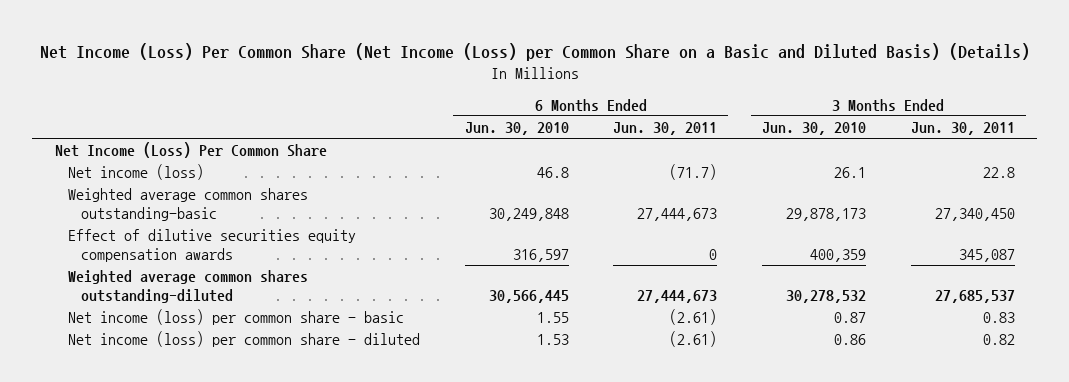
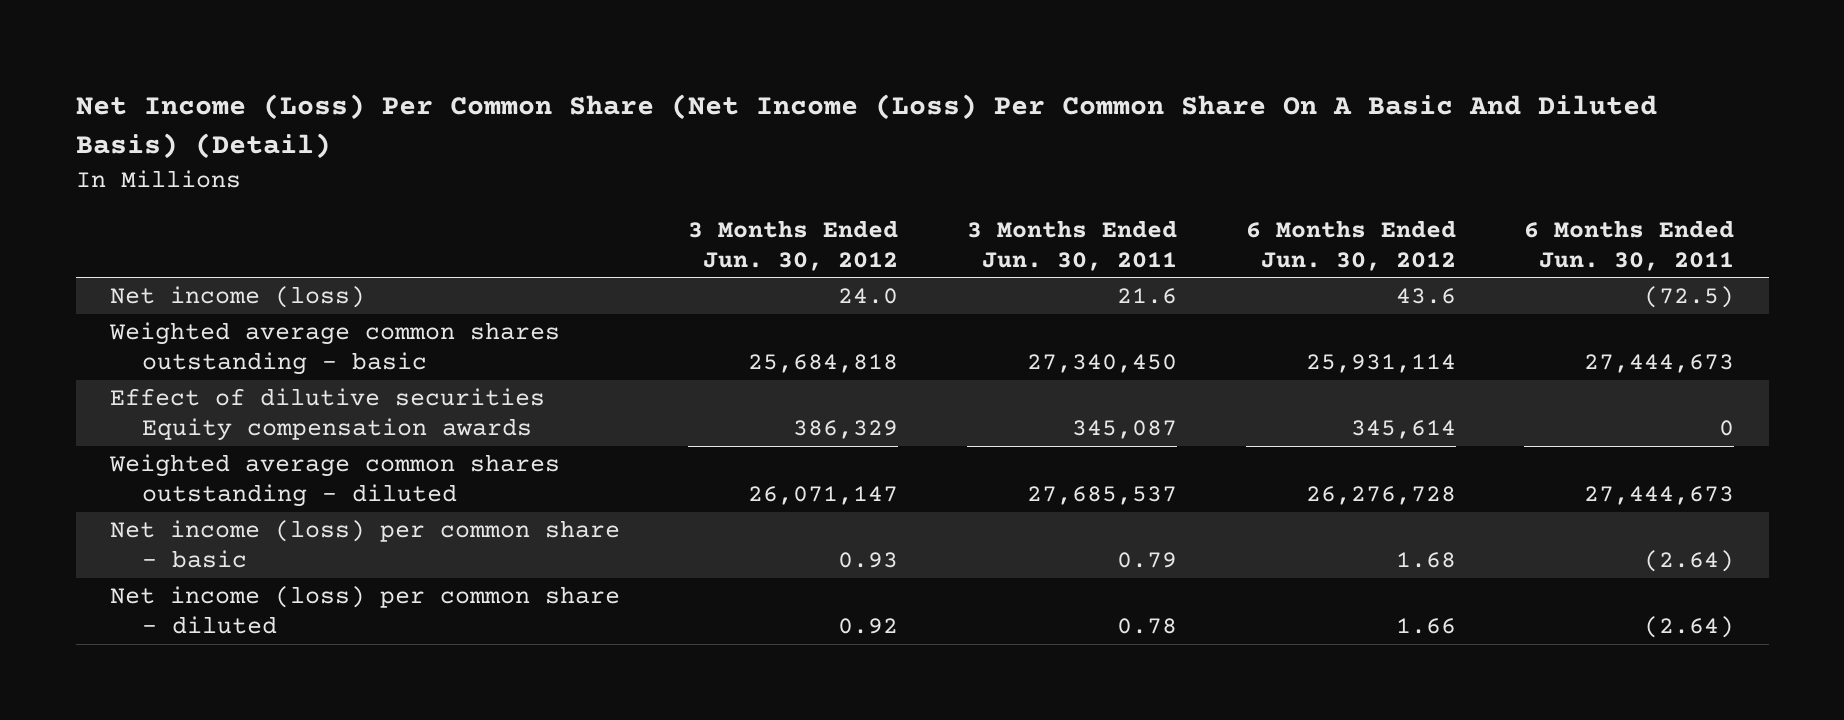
[39,42,1030,61] Net Income (Loss) Per Common Share (Net Income (Loss) per Common Share on a Basic and Diluted Basis) (Details) -> [75,94,1657,159] Net Income (Loss) Per Common Share (Net Income (Loss) Per Common Share On A Basic And Diluted Basis) (Detail)
[464,122,569,136] Jun. 30, 2010 -> none
[761,122,866,136] Jun. 30, 2010 -> none
none -> [688,219,899,271] 3 Months Ended Jun. 30, 2012
none -> [1245,219,1456,271] 6 Months Ended Jun. 30, 2012
[54,142,327,159] Net Income (Loss) Per Common Share -> none
[669,164,718,181] (71.7) -> [1644,286,1735,309] (72.5)
[982,167,1015,179] 22.8 -> [1117,288,1178,305] 21.6
[67,188,308,221] Weighted average common shares outstanding-basic -> [108,322,560,376] Weighted average common shares outstanding - basic
[67,229,356,262] Effect of dilutive securities equity compensation awards -> [109,388,545,442] Effect of dilutive securities Equity compensation awards
[67,270,308,303] Weighted average common shares outstanding-diluted -> [108,454,560,508] Weighted average common shares outstanding - diluted
[669,309,718,326] (2.61) -> [1644,550,1735,573] (2.64)
[982,312,1015,324] 0.83 -> [1117,552,1178,569] 0.79
[669,331,718,348] (2.61) -> [1644,616,1735,639] (2.64)
[982,334,1015,346] 0.82 -> [1117,618,1178,635] 0.78

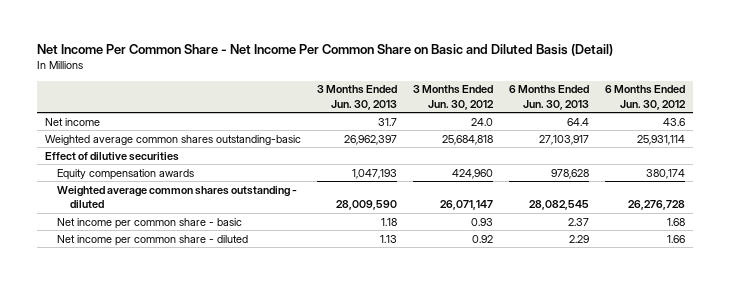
[75,94,1657,159] Net Income (Loss) Per Common Share (Net Income (Loss) Per Common Share On A Basic And Diluted Basis) (Detail) -> [37,44,614,57] Net Income Per Common Share - Net Income Per Common Share on Basic and Diluted Basis (Detail)
[967,219,1178,271] 3 Months Ended Jun. 30, 2011 -> none
[1524,219,1735,271] 6 Months Ended Jun. 30, 2011 -> none
none -> [316,85,397,110] 3 Months Ended Jun. 30, 2013
none -> [508,85,589,110] 6 Months Ended Jun. 30, 2013
[109,286,365,309] Net income (loss) -> [45,117,101,126] Net income
[108,322,560,376] Weighted average common shares outstanding - basic -> [45,134,302,145] Weighted average common shares outstanding-basic
none -> [45,151,180,161] Effect of dilutive securities
[109,388,545,442] Effect of dilutive securities Equity compensation awards -> [57,168,195,180] Equity compensation awards
[793,420,899,440] 386,329 -> [451,168,493,179] 424,960
[1350,420,1456,440] 345,614 -> [645,168,685,179] 380,174
[109,520,620,569] Net income (loss) per common share - basic -> [57,217,243,229] Net income per common share - basic
[109,586,620,635] Net income (loss) per common share - diluted -> [57,234,249,246] Net income per common share - diluted

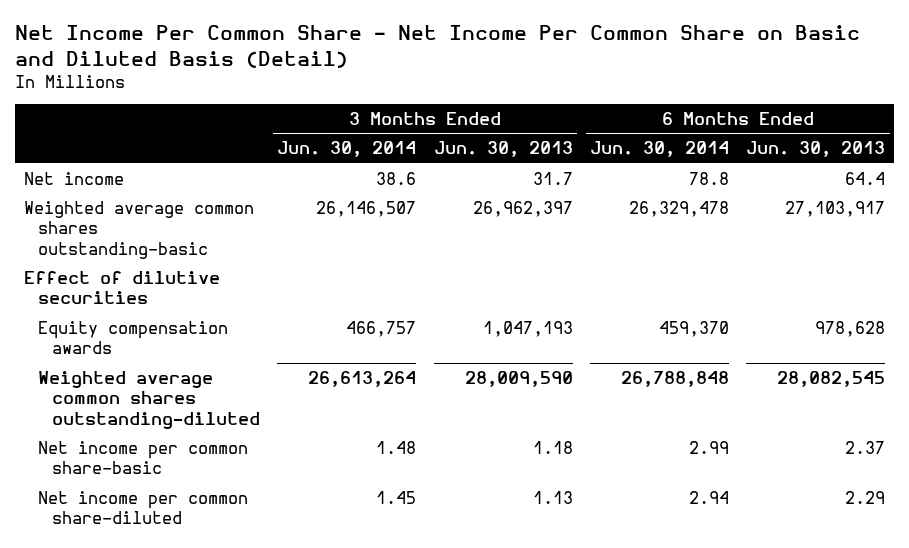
[412,85,494,110] 3 Months Ended Jun. 30, 2012 -> none
[604,85,686,110] 6 Months Ended Jun. 30, 2012 -> none
none -> [277,141,417,158] Jun. 30, 2014
none -> [590,141,730,158] Jun. 30, 2014
[57,185,298,209] Weighted average common shares outstanding - diluted -> [37,370,261,430] Weighted average common shares outstanding-diluted
[57,217,243,229] Net income per common share - basic -> [37,440,248,475] Net income per common share-basic
[57,234,249,246] Net income per common share - diluted -> [37,490,248,525] Net income per common share-diluted

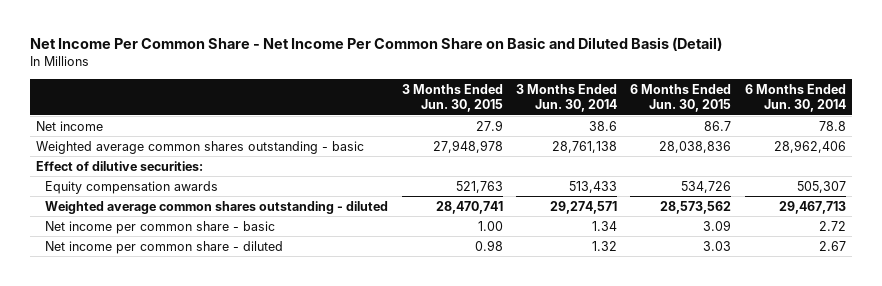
[433,141,573,158] Jun. 30, 2013 -> none
[746,141,886,158] Jun. 30, 2013 -> none
none -> [401,83,503,113] 3 Months Ended Jun. 30, 2015
none -> [630,83,732,113] 6 Months Ended Jun. 30, 2015
[23,200,254,260] Weighted average common shares outstanding-basic -> [36,140,365,154] Weighted average common shares outstanding - basic
[316,200,417,217] 26,146,507 -> [551,140,617,153] 28,761,138
[629,200,730,217] 26,329,478 -> [773,139,846,153] 28,962,406
[23,270,220,305] Effect of dilutive securities -> [36,160,204,171] Effect of dilutive securities:
[346,320,417,337] 466,757 -> [568,180,617,193] 513,433
[659,320,730,337] 459,370 -> [796,180,846,193] 505,307
[37,370,261,430] Weighted average common shares outstanding-diluted -> [45,200,389,214] Weighted average common shares outstanding - diluted
[308,370,417,387] 26,613,264 -> [549,200,617,214] 29,274,571
[621,370,730,387] 26,788,848 -> [778,200,846,214] 29,467,713
[37,440,248,475] Net income per common share-basic -> [45,220,276,234] Net income per common share - basic
[376,440,417,454] 1.48 -> [591,220,617,231] 1.34
[689,440,730,454] 2.99 -> [818,220,846,231] 2.72
[37,490,248,525] Net income per common share-diluted -> [45,240,284,254] Net income per common share - diluted
[376,490,417,504] 1.45 -> [591,240,617,251] 1.32
[689,490,730,504] 2.94 -> [818,240,846,251] 2.67

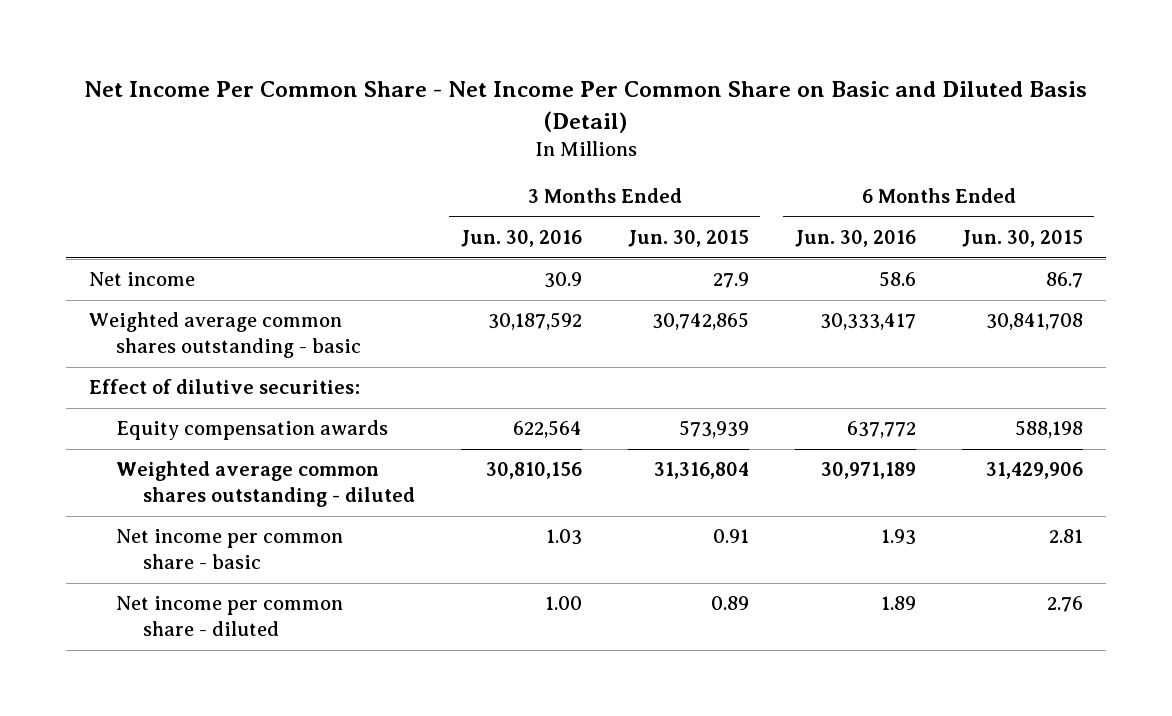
[515,83,617,113] 3 Months Ended Jun. 30, 2014 -> none
[744,83,846,113] 6 Months Ended Jun. 30, 2014 -> none
none -> [460,230,582,248] Jun. 30, 2016
none -> [794,230,916,248] Jun. 30, 2016
[432,139,503,153] 27,948,978 -> [651,312,749,331] 30,742,865
[659,140,732,153] 28,038,836 -> [985,313,1083,331] 30,841,708
[455,180,503,193] 521,763 -> [678,420,749,439] 573,939
[681,180,732,193] 534,726 -> [1014,420,1083,439] 588,198
[435,200,503,214] 28,470,741 -> [653,462,749,480] 31,316,804
[660,200,732,214] 28,573,562 -> [985,462,1083,480] 31,429,906
[477,220,503,231] 1.00 -> [712,529,749,544] 0.91
[703,219,732,231] 3.09 -> [1048,529,1083,544] 2.81
[474,239,503,251] 0.98 -> [710,596,749,611] 0.89
[703,240,732,251] 3.03 -> [1046,596,1083,613] 2.76

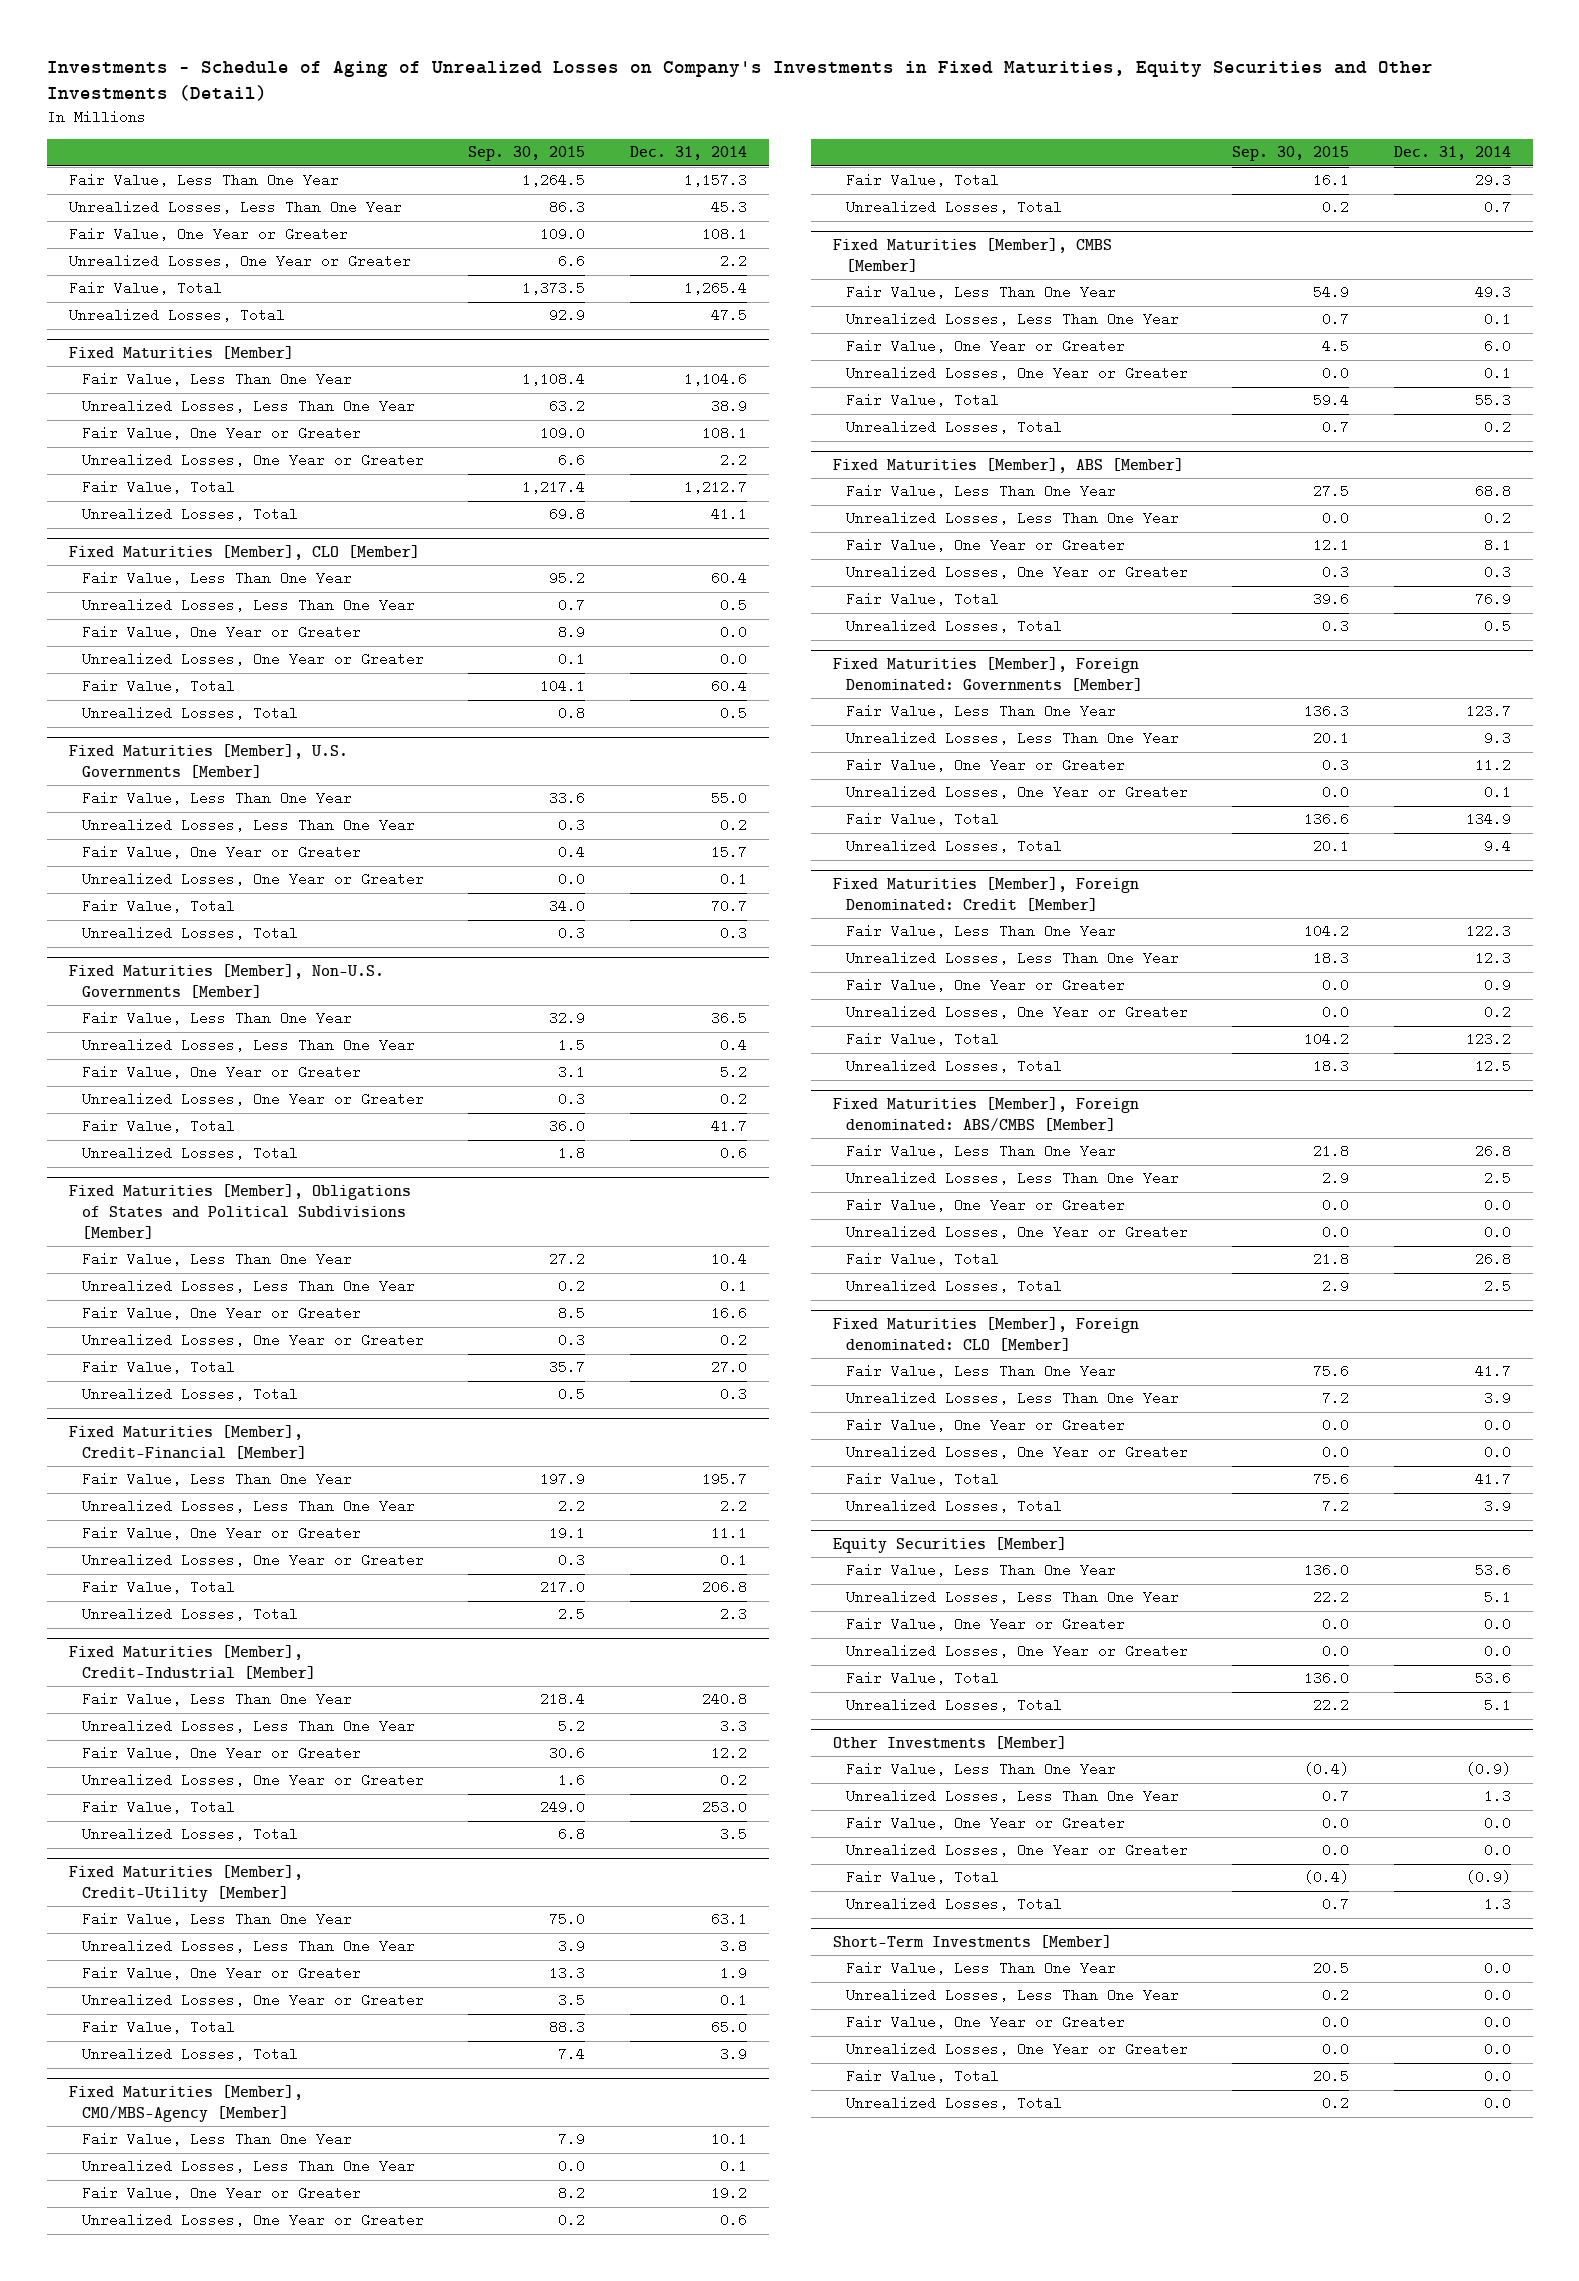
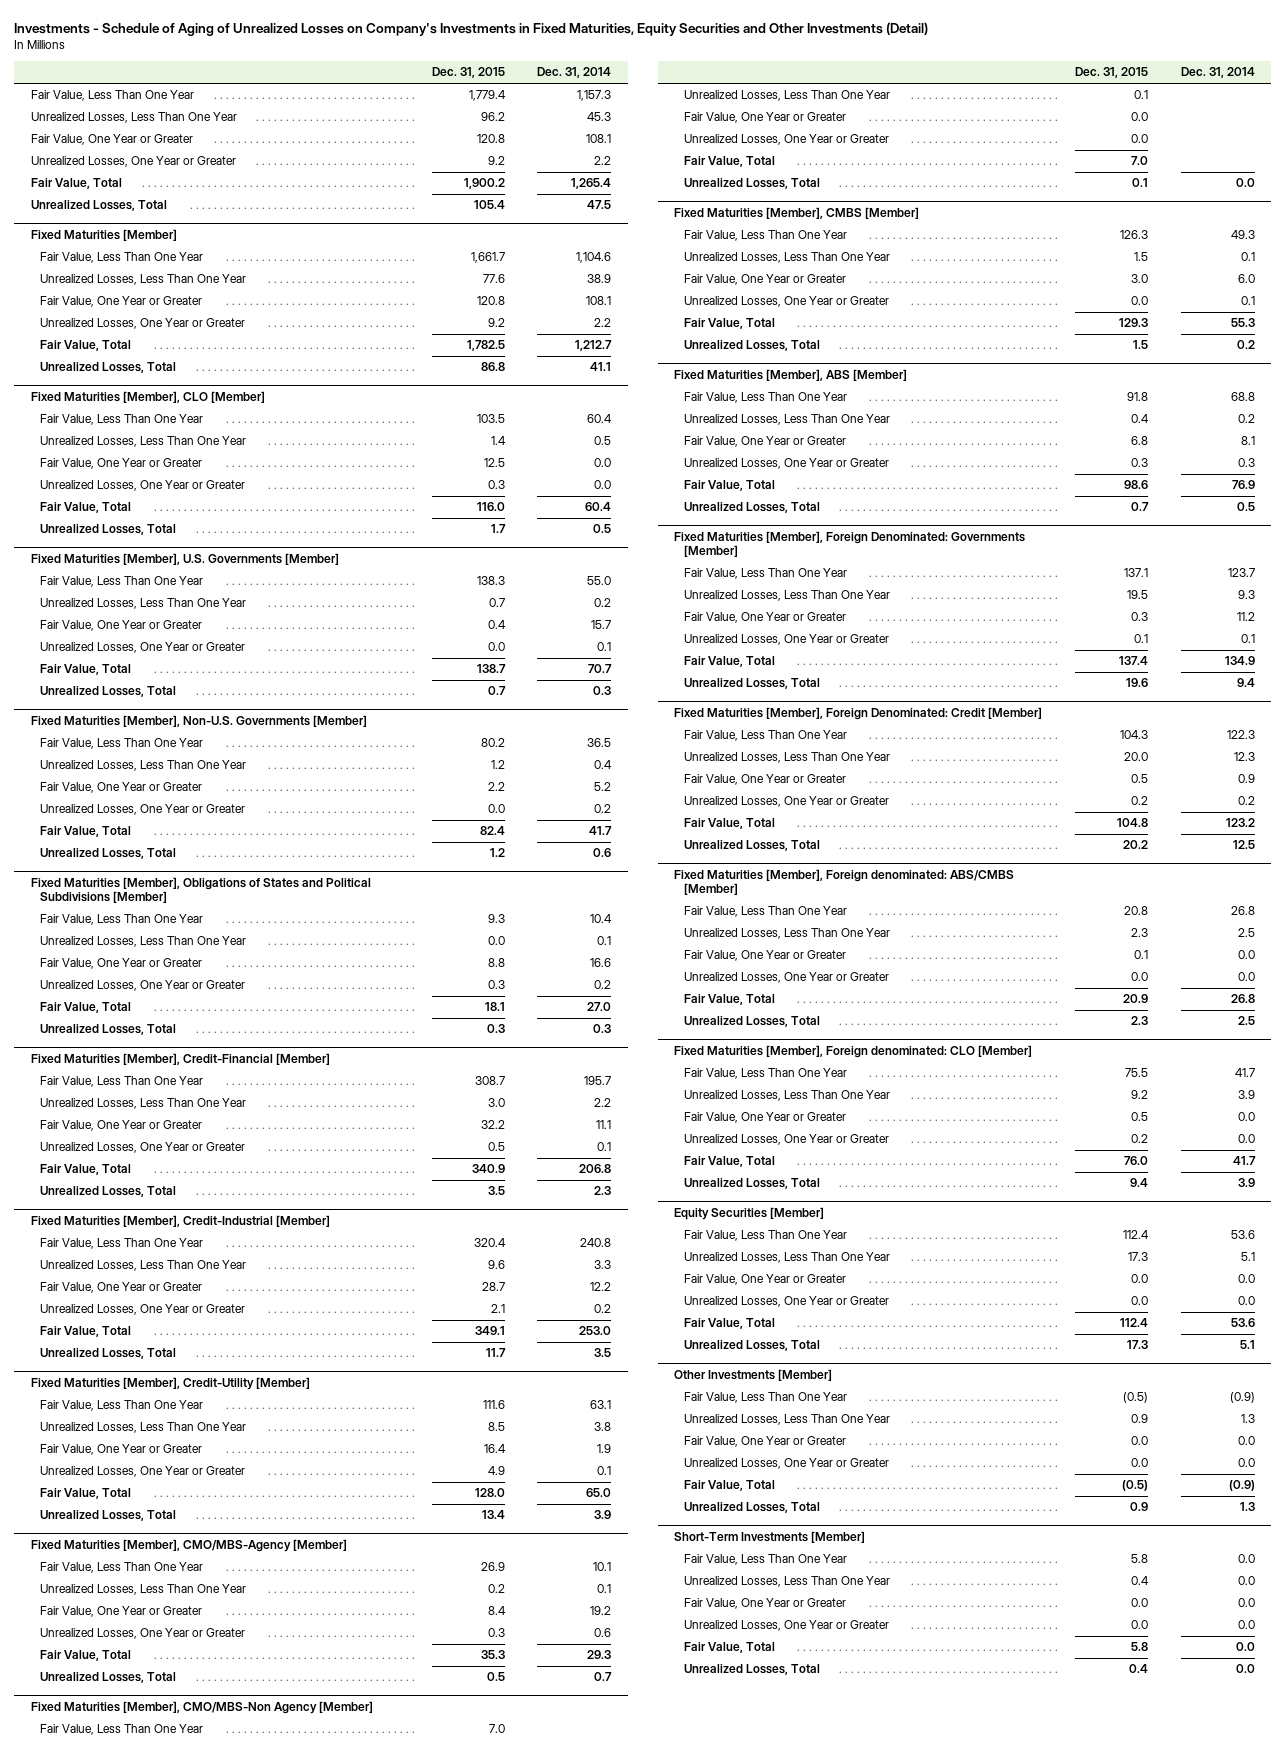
[468,146,586,162] Sep. 30, 2015 -> none
none -> [431,67,505,79] Dec. 31, 2015
none -> [30,1700,373,1714] Fixed Maturities [Member], CMO/MBS-Non Agency [Member]
none -> [40,1724,204,1736] Fair Value, Less Than One Year
none -> [683,90,890,102] Unrealized Losses, Less Than One Year
none -> [683,112,846,124] Fair Value, One Year or Greater
none -> [683,134,889,146] Unrealized Losses, One Year or Greater
none -> [683,156,775,168] Fair Value, Total
none -> [683,178,820,190] Unrealized Losses, Total

